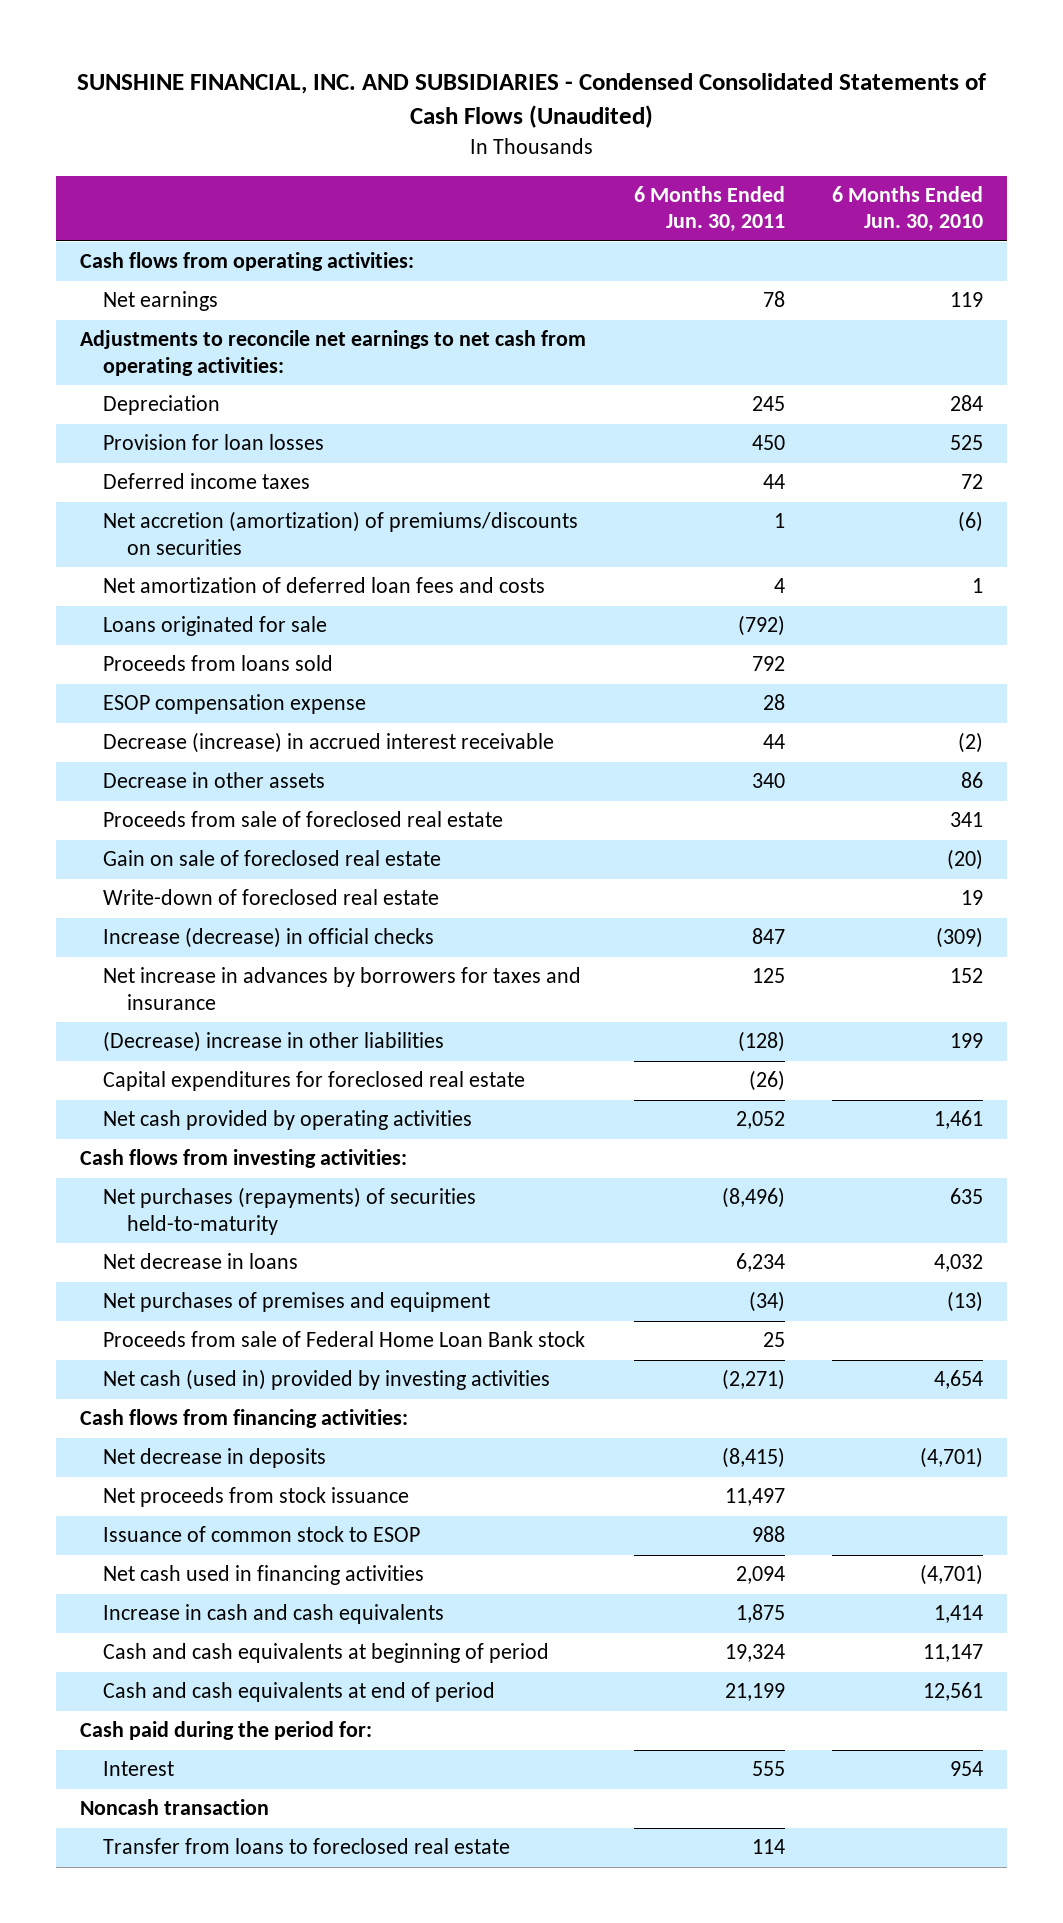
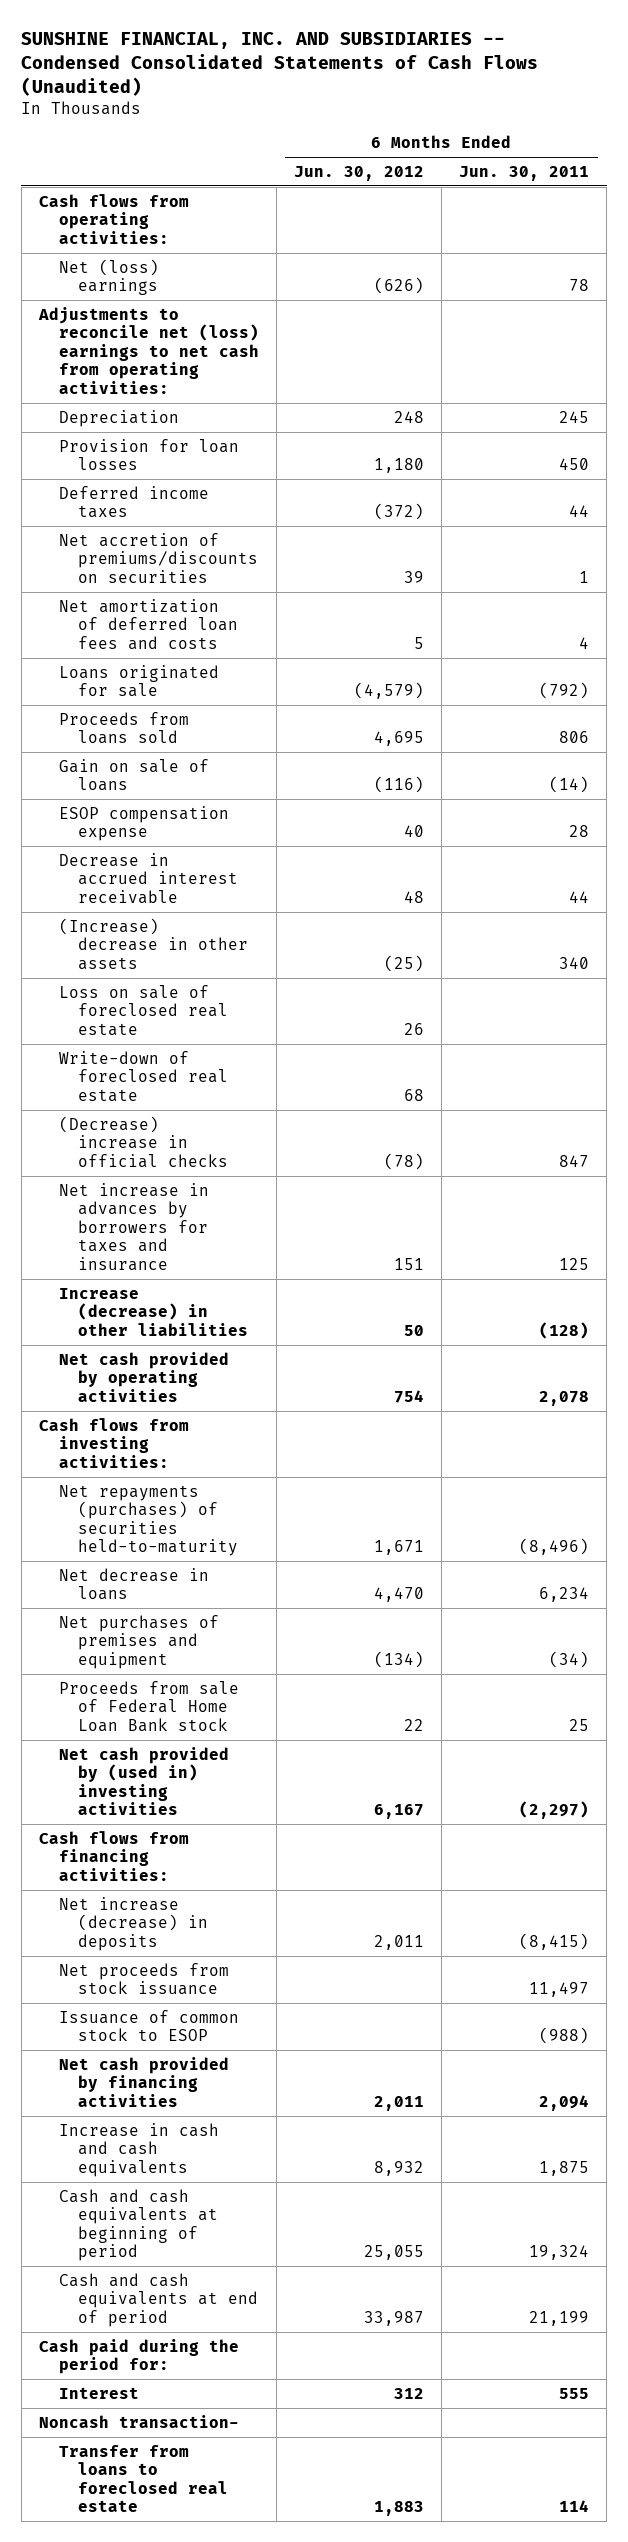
[76,73,986,129] SUNSHINE FINANCIAL, INC. AND SUBSIDIARIES - Condensed Consolidated Statements of Cash Flows (Unaudited) -> [21,32,539,96] SUNSHINE FINANCIAL, INC. AND SUBSIDIARIES -- Condensed Consolidated Statements of Cash Flows (Unaudited)
[832,186,984,233] 6 Months Ended Jun. 30, 2010 -> none
none -> [293,165,424,181] Jun. 30, 2012
[103,291,219,312] Net earnings -> [58,258,159,296] Net (loss) earnings
[80,330,587,376] Adjustments to reconcile net earnings to net cash from operating activities: -> [38,306,259,394] Adjustments to reconcile net (loss) earnings to net cash from operating activities:
[103,511,579,555] Net accretion (amortization) of premiums/discounts on securities -> [58,532,259,583] Net accretion of premiums/discounts on securities
[751,656,785,672] 792 -> [559,731,590,744] 806
none -> [58,758,209,792] Gain on sale of loans
[103,811,504,828] Proceeds from sale of foreclosed real estate -> none
[103,732,555,754] Decrease (increase) in accrued interest receivable -> [58,852,239,904] Decrease in accrued interest receivable
[103,772,326,789] Decrease in other assets -> [58,917,249,970] (Increase) decrease in other assets
[103,850,442,867] Gain on sale of foreclosed real estate -> [58,984,229,1036] Loss on sale of foreclosed real estate
[103,927,435,949] Increase (decrease) in official checks -> [58,1115,229,1168] (Decrease) increase in official checks
[103,1071,526,1092] Capital expenditures for foreclosed real estate -> none
[103,1031,445,1053] (Decrease) increase in other liabilities -> [58,1287,249,1336] Increase (decrease) in other liabilities
[735,1111,785,1130] 2,052 -> [539,1390,590,1406] 2,078
[103,1187,477,1235] Net purchases (repayments) of securities held-to-maturity -> [58,1484,239,1557] Net repayments (purchases) of securities held-to-maturity
[103,1369,551,1391] Net cash (used in) provided by investing activities -> [58,1746,229,1816] Net cash provided by (used in) investing activities
[721,1369,785,1391] (2,271) -> [519,1801,590,1820] (2,297)
[103,1448,327,1469] Net decrease in deposits -> [58,1896,209,1951] Net increase (decrease) in deposits
[751,1526,785,1543] 988 -> [539,2027,590,2045] (988)
[103,1565,425,1586] Net cash used in financing activities -> [58,2056,229,2107] Net cash provided by financing activities
[80,1799,270,1816] Noncash transaction -> [39,2414,240,2428] Noncash transaction-

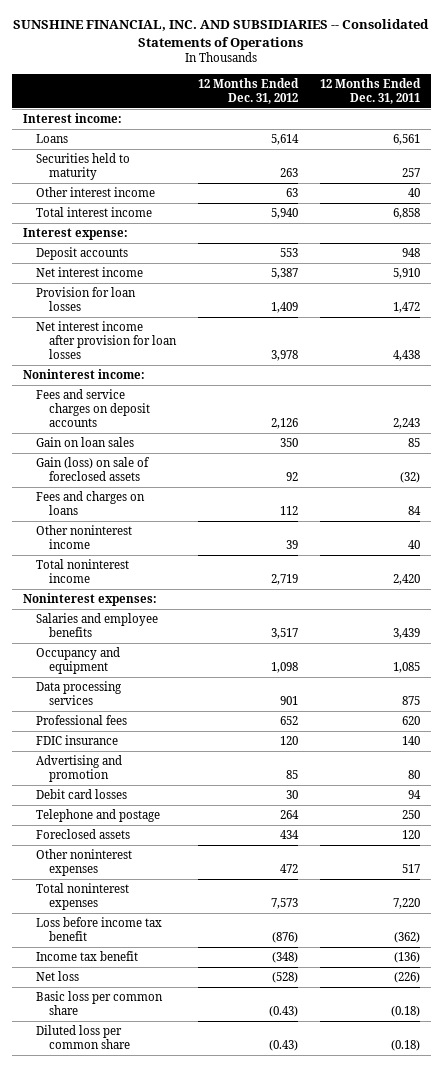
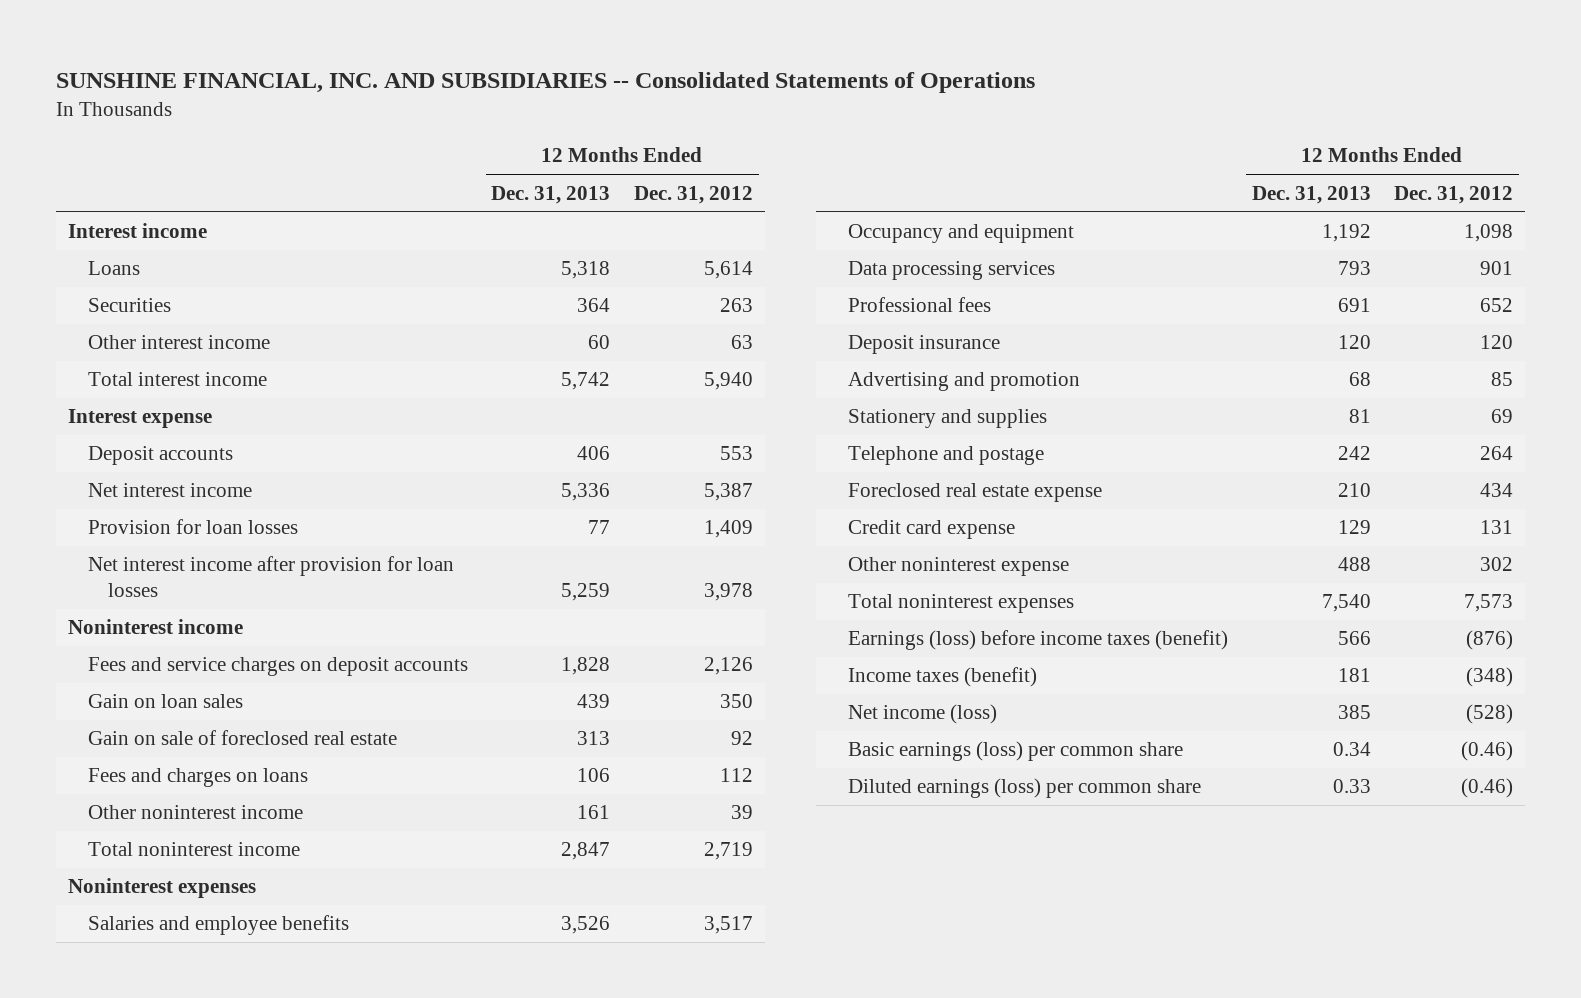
[319,77,421,104] 12 Months Ended Dec. 31, 2011 -> none
none -> [491,185,611,204] Dec. 31, 2013
[22,113,122,124] Interest income: -> [67,223,207,239] Interest income
[35,153,130,180] Securities held to maturity -> [88,298,172,313] Securities
[22,228,128,241] Interest expense: -> [67,409,212,429] Interest expense
[22,369,145,380] Noninterest income: -> [67,619,243,635] Noninterest income
[35,457,150,481] Gain (loss) on sale of foreclosed assets -> [88,730,398,746] Gain on sale of foreclosed real estate
[22,593,157,607] Noninterest expenses: -> [67,878,256,899] Noninterest expenses
[35,735,118,746] FDIC insurance -> [848,335,1001,355] Deposit insurance
[35,789,127,800] Debit card losses -> none
none -> [848,409,1048,429] Stationery and supplies
[35,829,130,840] Foreclosed assets -> [848,483,1103,503] Foreclosed real estate expense
none -> [848,520,1016,540] Credit card expense
[35,849,132,876] Other noninterest expenses -> [848,557,1070,577] Other noninterest expense
[279,863,298,873] 472 -> [1480,557,1514,572] 302
[35,917,162,941] Loss before income tax benefit -> [848,630,1229,651] Earnings (loss) before income taxes (benefit)
[35,951,138,962] Income tax benefit -> [848,667,1038,688] Income taxes (benefit)
[35,971,79,982] Net loss -> [848,704,998,725] Net income (loss)
[35,991,163,1015] Basic loss per common share -> [848,741,1184,762] Basic earnings (loss) per common share
[268,1005,298,1017] (0.43) -> [1461,741,1514,762] (0.46)
[35,1025,130,1049] Diluted loss per common share -> [848,778,1202,799] Diluted earnings (loss) per common share
[268,1039,298,1051] (0.43) -> [1461,778,1514,799] (0.46)

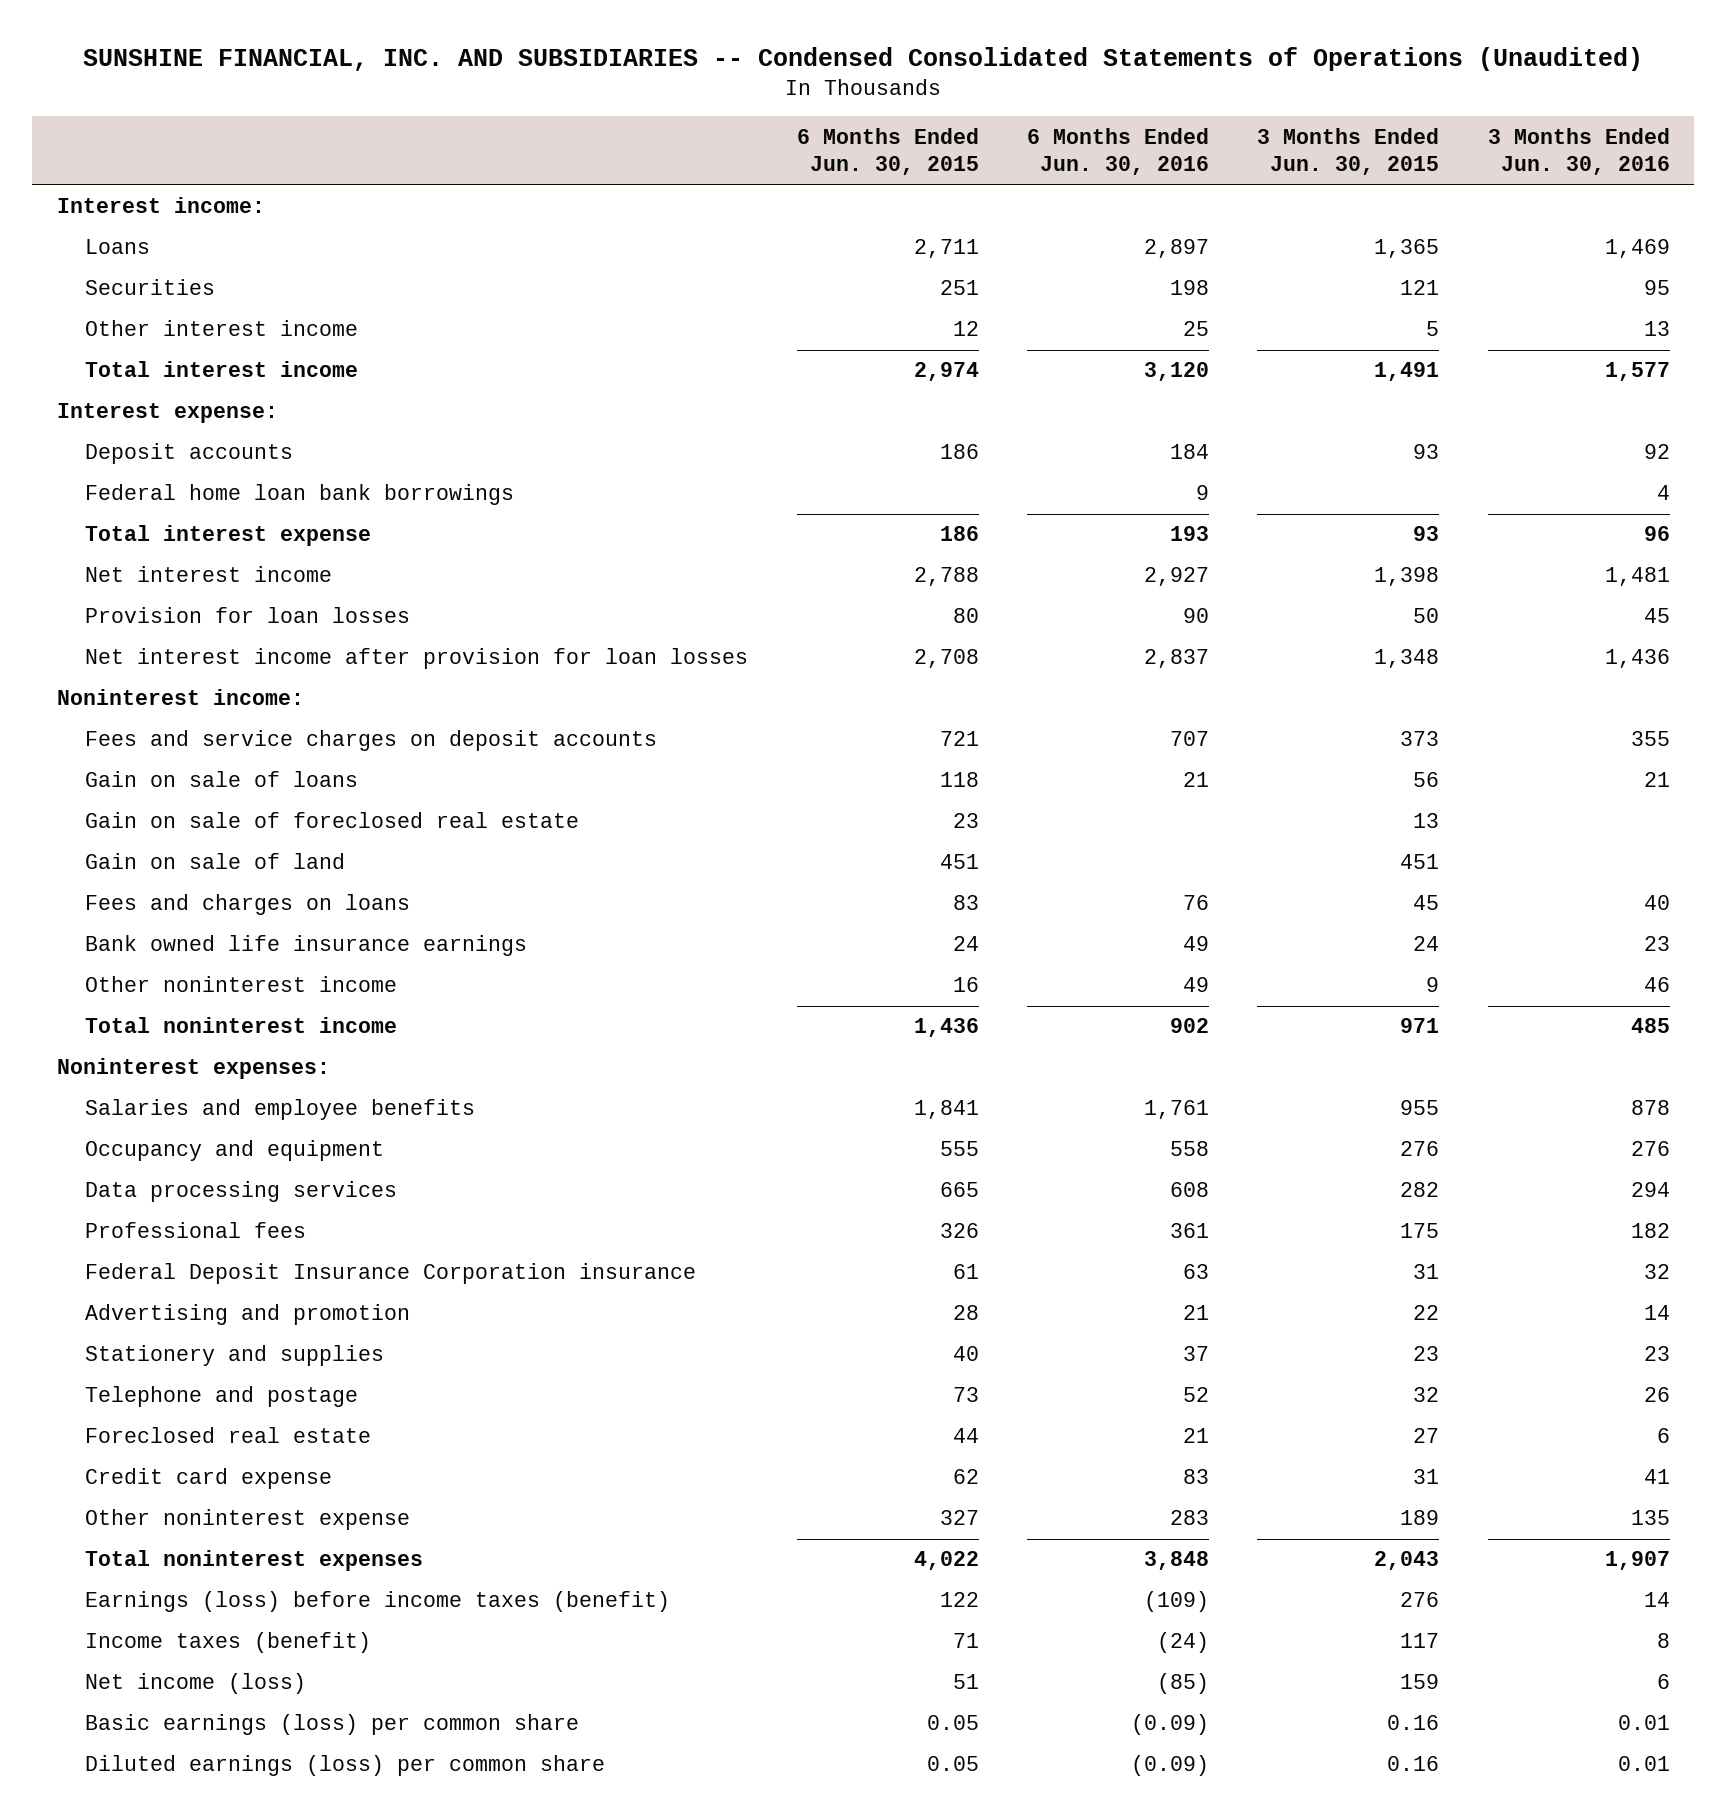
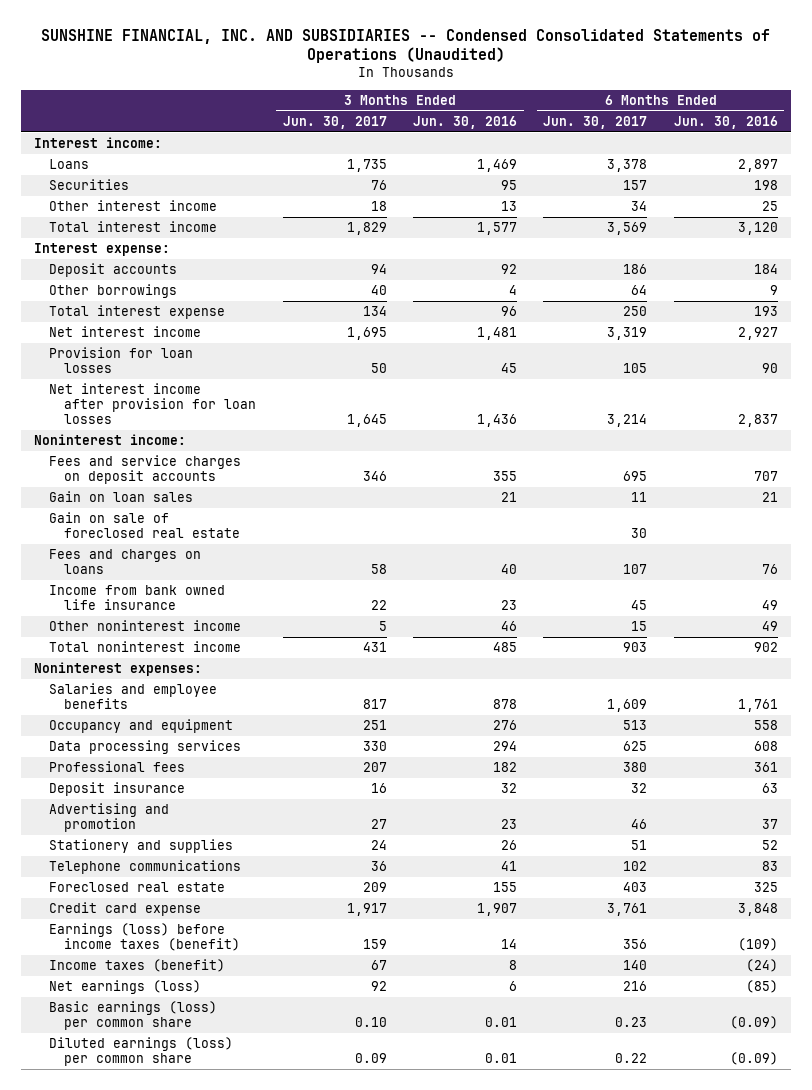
[796,127,979,176] 6 Months Ended Jun. 30, 2015 -> none
[1257,127,1440,176] 3 Months Ended Jun. 30, 2015 -> none
none -> [282,115,387,129] Jun. 30, 2017
none -> [543,115,648,129] Jun. 30, 2017
[85,484,515,506] Federal home loan bank borrowings -> none
none -> [49,284,178,299] Other borrowings
[85,771,359,788] Gain on sale of loans -> [49,491,194,503] Gain on loan sales
[85,853,346,870] Gain on sale of land -> none
[85,935,528,957] Bank owned life insurance earnings -> [49,585,226,611] Income from bank owned life insurance
[85,1509,411,1531] Other noninterest expense -> none
[85,1550,424,1572] Total noninterest expenses -> none
[85,1263,697,1285] Federal Deposit Insurance Corporation insurance -> [49,782,186,797] Deposit insurance
[1183,1305,1210,1321] 21 -> [761,819,778,830] 37
[1643,1305,1670,1321] 14 -> [501,819,518,830] 23
[1183,1346,1210,1362] 37 -> [761,840,778,851] 52
[1643,1346,1670,1362] 23 -> [501,840,518,851] 26
[85,1386,359,1408] Telephone and postage -> [49,860,242,875] Telephone communications
[1183,1387,1210,1403] 52 -> [761,861,778,872] 83
[1643,1387,1670,1403] 26 -> [501,861,518,872] 41
[1183,1428,1210,1444] 21 -> [753,882,778,893] 325
[1656,1428,1670,1444] 6 -> [493,882,518,893] 155
[1183,1469,1210,1485] 83 -> [737,903,778,917] 3,848
[1643,1469,1670,1485] 41 -> [477,903,518,917] 1,907
[85,1673,307,1695] Net income (loss) -> [49,980,202,995] Net earnings (loss)

